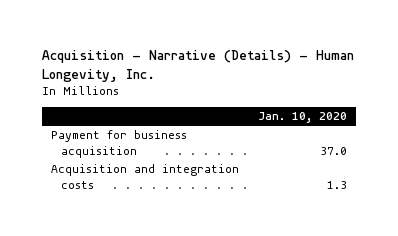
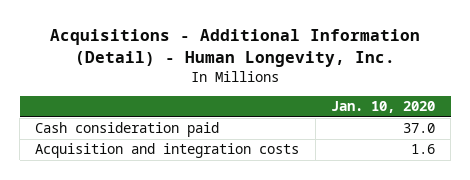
[41,50,354,82] Acquisition - Narrative (Details) - Human Longevity, Inc. -> [50,29,421,68] Acquisitions - Additional Information (Detail) - Human Longevity, Inc.
[50,130,187,158] Payment for business acquisition -> [35,122,220,138] Cash consideration paid
[326,180,347,189] 1.3 -> [410,144,435,155] 1.6

